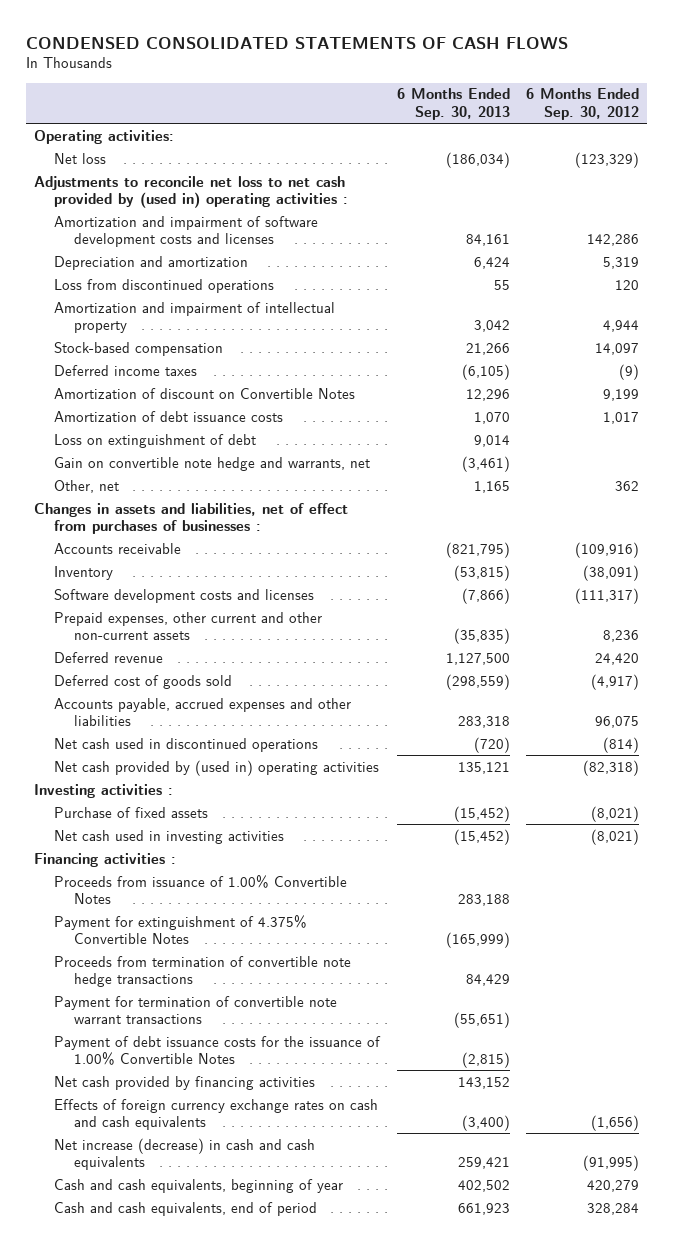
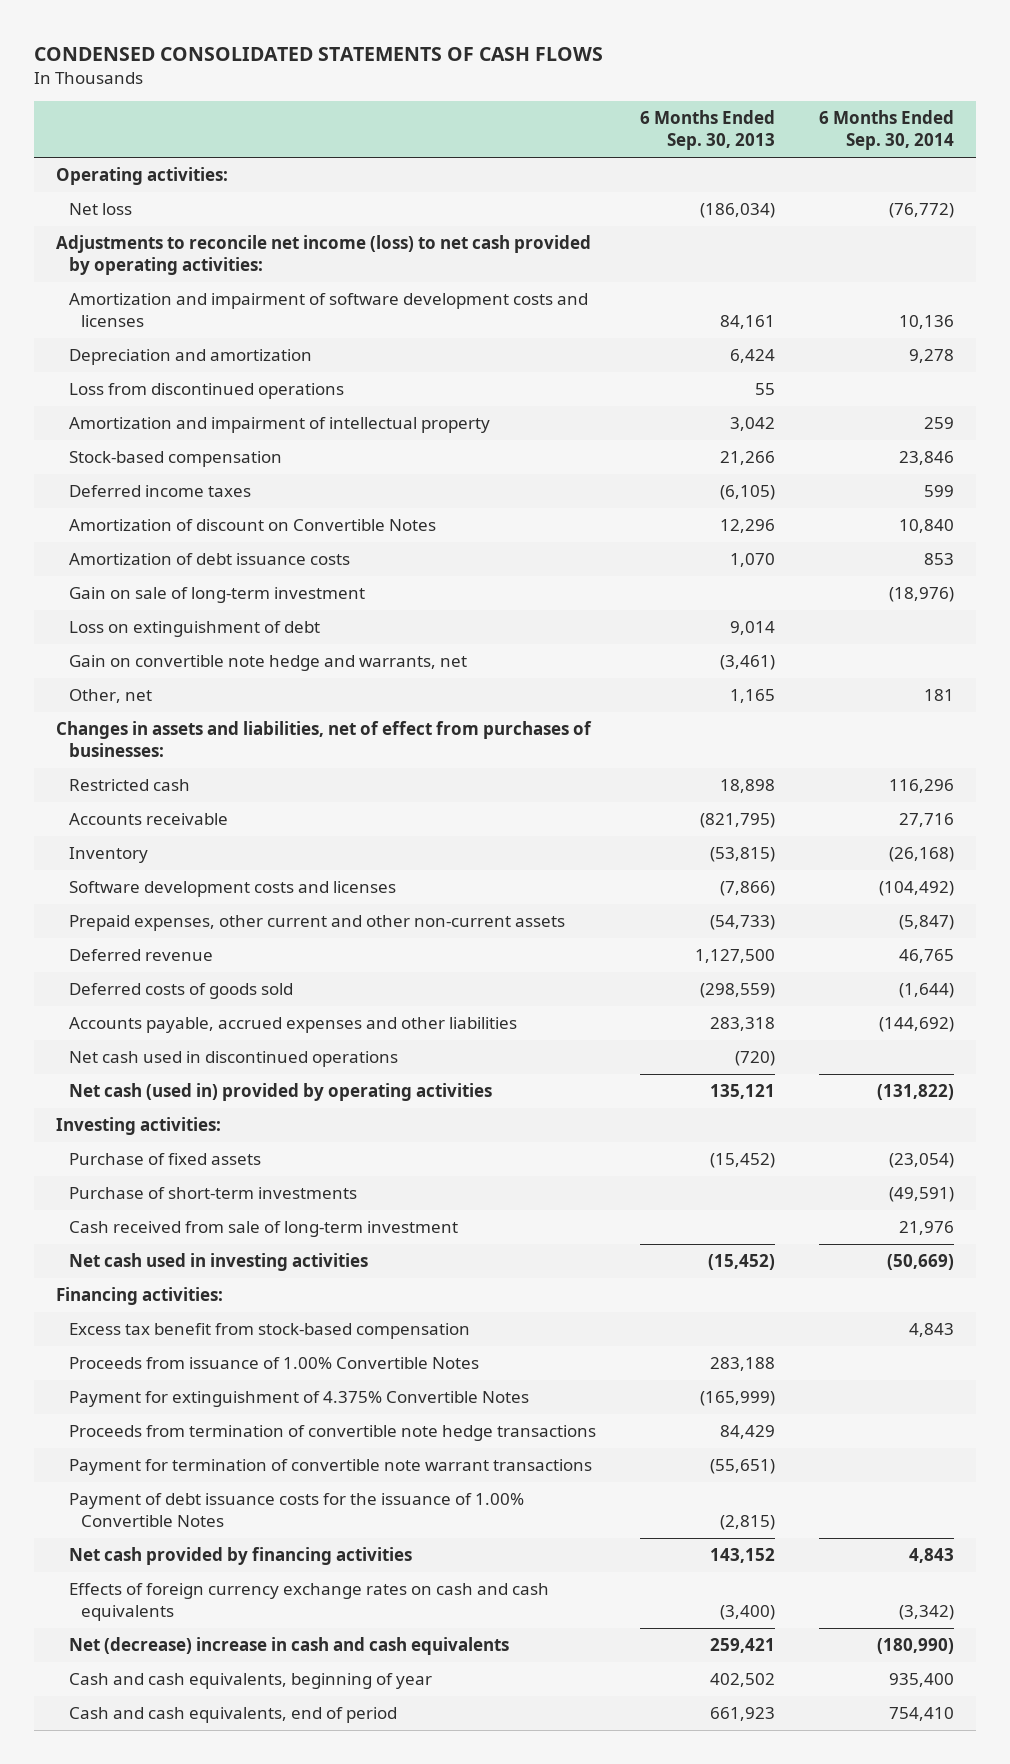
[525,88,639,120] 6 Months Ended Sep. 30, 2012 -> none
none -> [818,110,954,151] 6 Months Ended Sep. 30, 2014
[34,175,349,208] Adjustments to reconcile net loss to net cash provided by (used in) operating activities : -> [56,235,592,276] Adjustments to reconcile net income (loss) to net cash provided by operating activities:
none -> [68,587,365,604] Gain on sale of long-term investment
[34,502,349,534] Changes in assets and liabilities, net of effect from purchases of businesses : -> [56,721,593,758] Changes in assets and liabilities, net of effect from purchases of businesses:
none -> [68,779,190,792] Restricted cash
[453,627,510,644] (35,835) -> [709,915,775,931] (54,733)
[54,674,233,689] Deferred cost of goods sold -> [68,983,293,1000] Deferred costs of goods sold
[54,759,380,776] Net cash provided by (used in) operating activities -> [68,1083,492,1102] Net cash (used in) provided by operating activities
[34,783,174,798] Investing activities : -> [56,1117,222,1136] Investing activities:
none -> [68,1187,357,1200] Purchase of short-term investments
none -> [68,1221,458,1238] Cash received from sale of long-term investment
[34,852,177,867] Financing activities : -> [56,1287,224,1306] Financing activities:
none -> [68,1323,470,1340] Excess tax benefit from stock-based compensation
[54,1137,316,1170] Net increase (decrease) in cash and cash equivalents -> [68,1637,509,1656] Net (decrease) increase in cash and cash equivalents

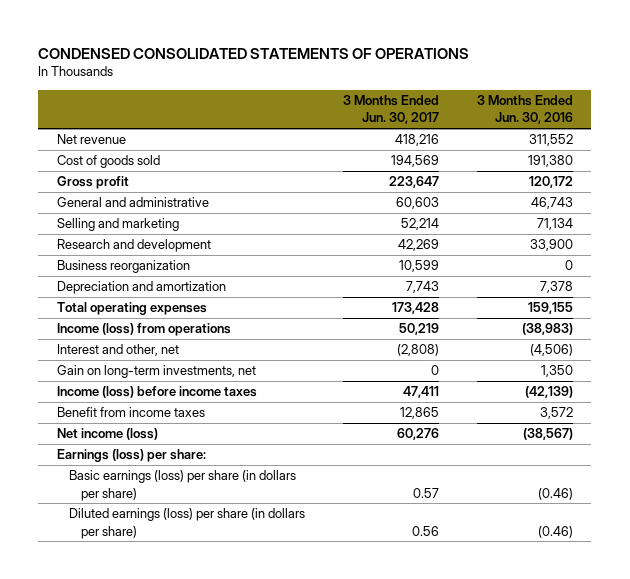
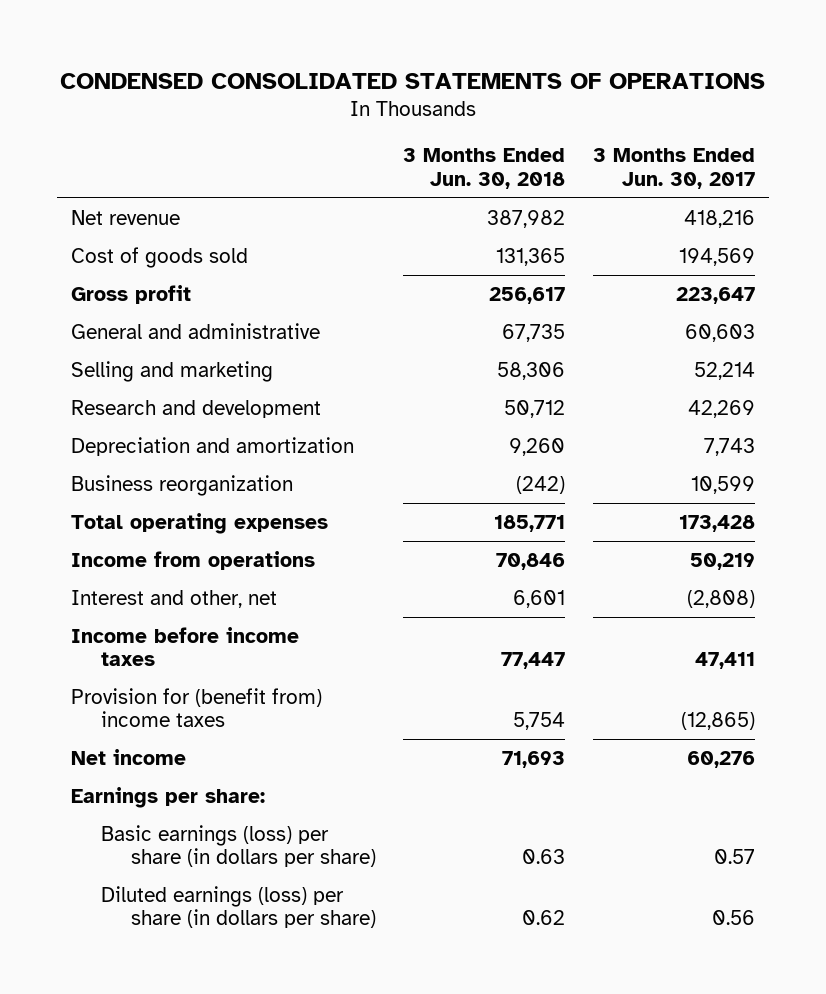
[476,95,573,125] 3 Months Ended Jun. 30, 2016 -> none
none -> [403,148,566,189] 3 Months Ended Jun. 30, 2018
[57,260,191,274] Business reorganization -> [70,474,293,496] Business reorganization
[57,323,232,337] Income (loss) from operations -> [70,550,315,570] Income from operations
[57,365,257,379] Gain on long-term investments, net -> none
[57,386,258,399] Income (loss) before income taxes -> [70,626,299,667] Income before income taxes
[57,407,206,418] Benefit from income taxes -> [70,687,322,728] Provision for (benefit from) income taxes
[399,407,439,420] 12,865 -> [681,712,756,731] (12,865)
[57,428,159,441] Net income (loss) -> [70,748,186,765] Net income
[57,449,207,463] Earnings (loss) per share: -> [70,786,265,808] Earnings per share:

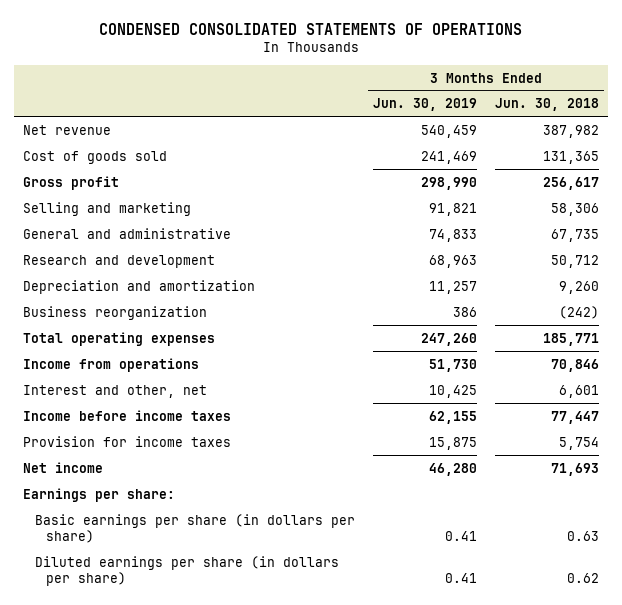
[593,148,756,189] 3 Months Ended Jun. 30, 2017 -> none
none -> [372,98,477,112] Jun. 30, 2019
[70,322,320,339] General and administrative -> [23,227,232,239] General and administrative
[70,687,322,728] Provision for (benefit from) income taxes -> [23,435,232,447] Provision for income taxes
[100,824,376,868] Basic earnings (loss) per share (in dollars per share) -> [34,513,355,543] Basic earnings per share (in dollars per share)
[100,885,376,929] Diluted earnings (loss) per share (in dollars per share) -> [34,555,339,586] Diluted earnings per share (in dollars per share)

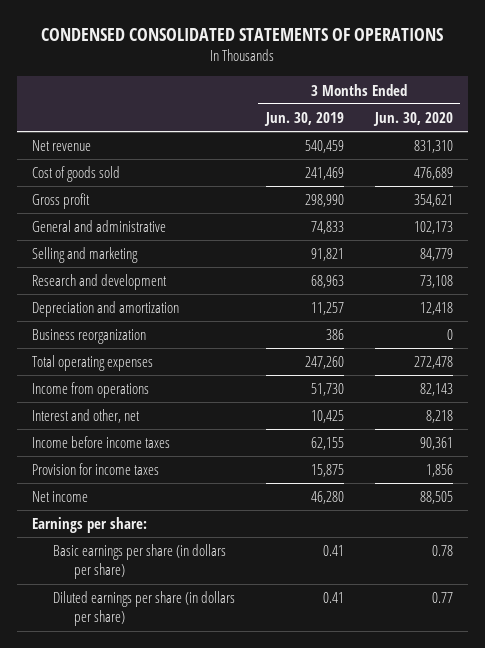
[494,98,599,112] Jun. 30, 2018 -> none
none -> [372,112,453,127] Jun. 30, 2020
[23,201,192,216] Selling and marketing -> [32,247,139,264] Selling and marketing

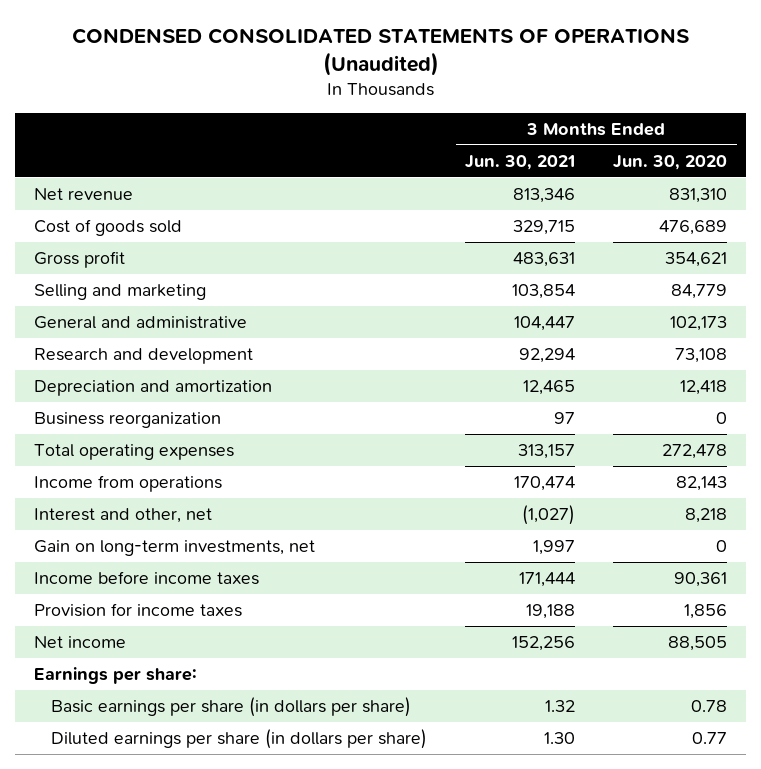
[41,27,444,41] CONDENSED CONSOLIDATED STATEMENTS OF OPERATIONS -> [71,27,689,76] CONDENSED CONSOLIDATED STATEMENTS OF OPERATIONS (Unaudited)
[263,112,344,127] Jun. 30, 2019 -> none
none -> [465,154,576,170] Jun. 30, 2021
[32,220,167,233] General and administrative -> [33,315,247,329] General and administrative
none -> [33,539,315,556] Gain on long-term investments, net

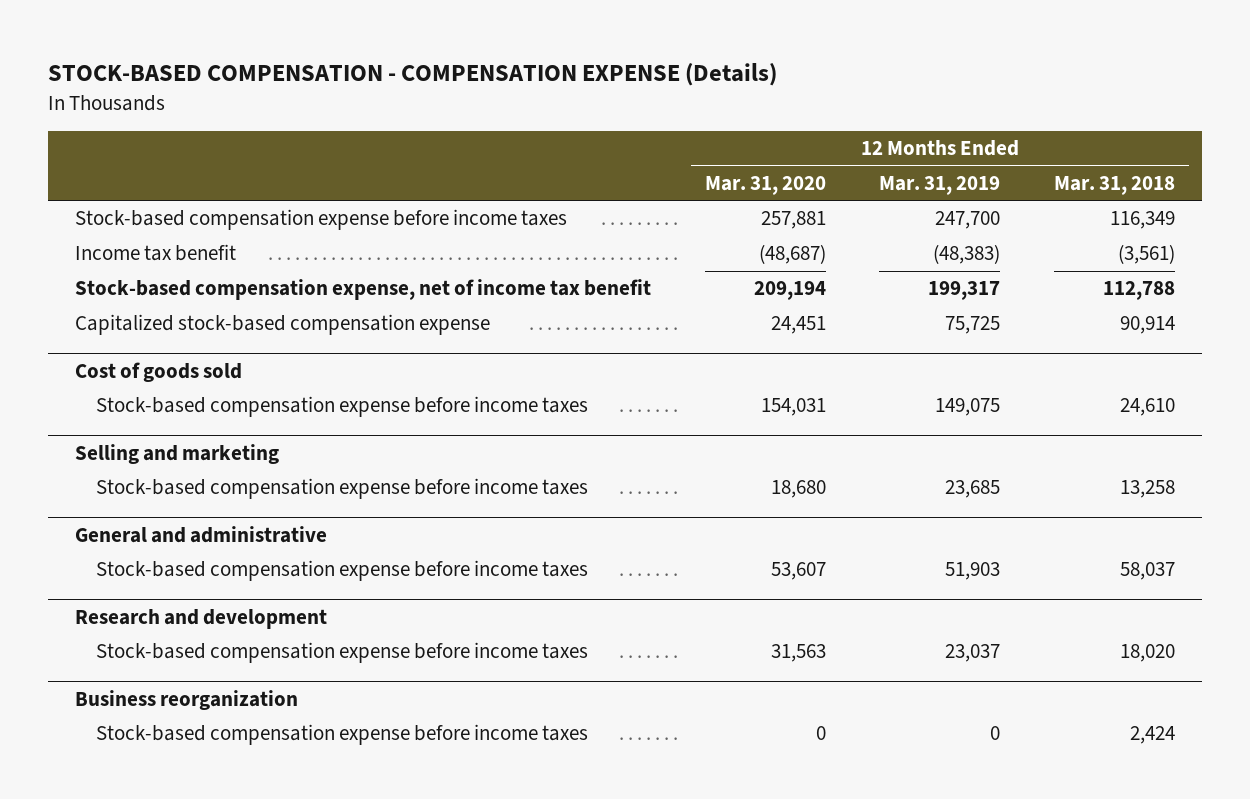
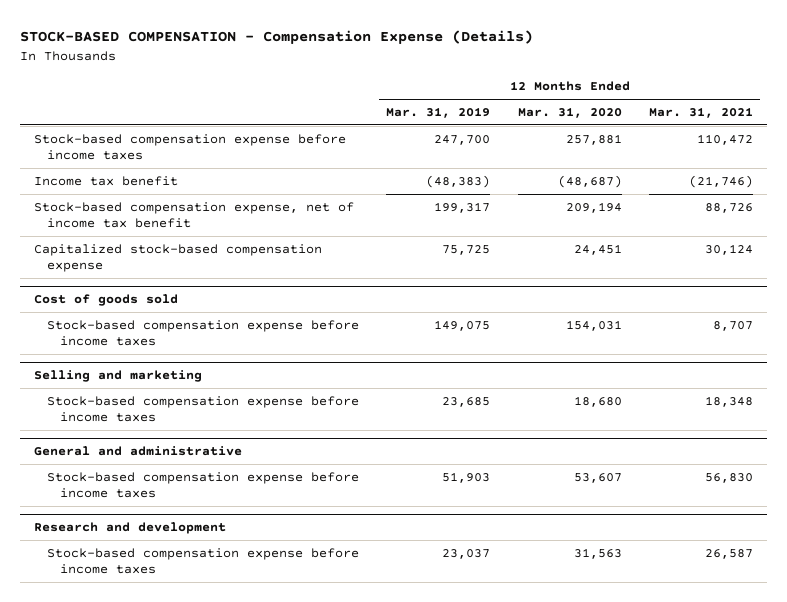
[47,62,777,86] STOCK-BASED COMPENSATION - COMPENSATION EXPENSE (Details) -> [20,30,534,45] STOCK-BASED COMPENSATION - Compensation Expense (Details)
[1054,175,1176,195] Mar. 31, 2018 -> none
none -> [648,106,753,118] Mar. 31, 2021
[74,689,298,710] Business reorganization -> none
[95,724,588,746] Stock-based compensation expense before income taxes -> none

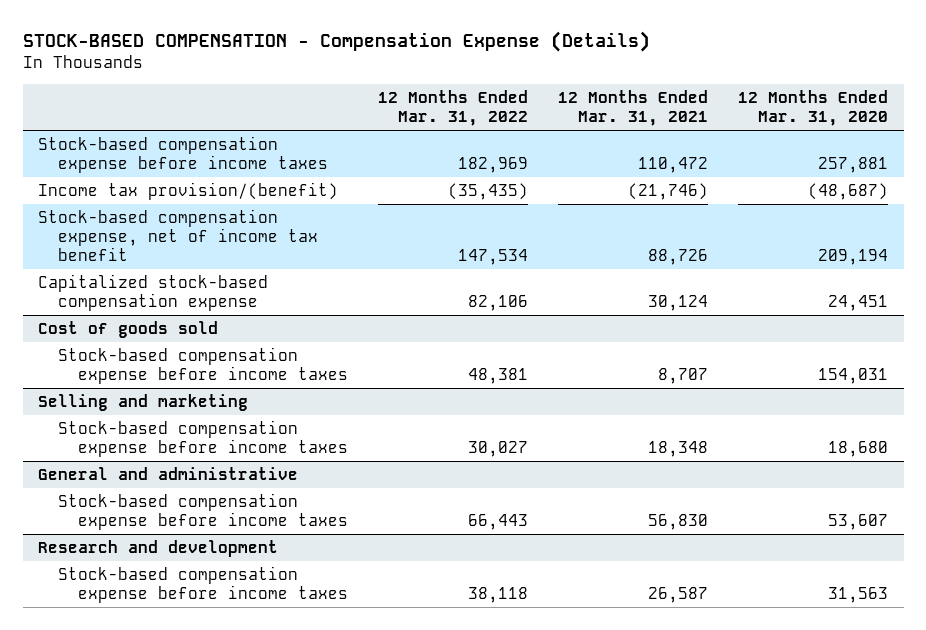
[386,106,491,118] Mar. 31, 2019 -> none
none -> [377,90,528,126] 12 Months Ended Mar. 31, 2022
[33,175,178,186] Income tax benefit -> [37,182,338,201] Income tax provision/(benefit)

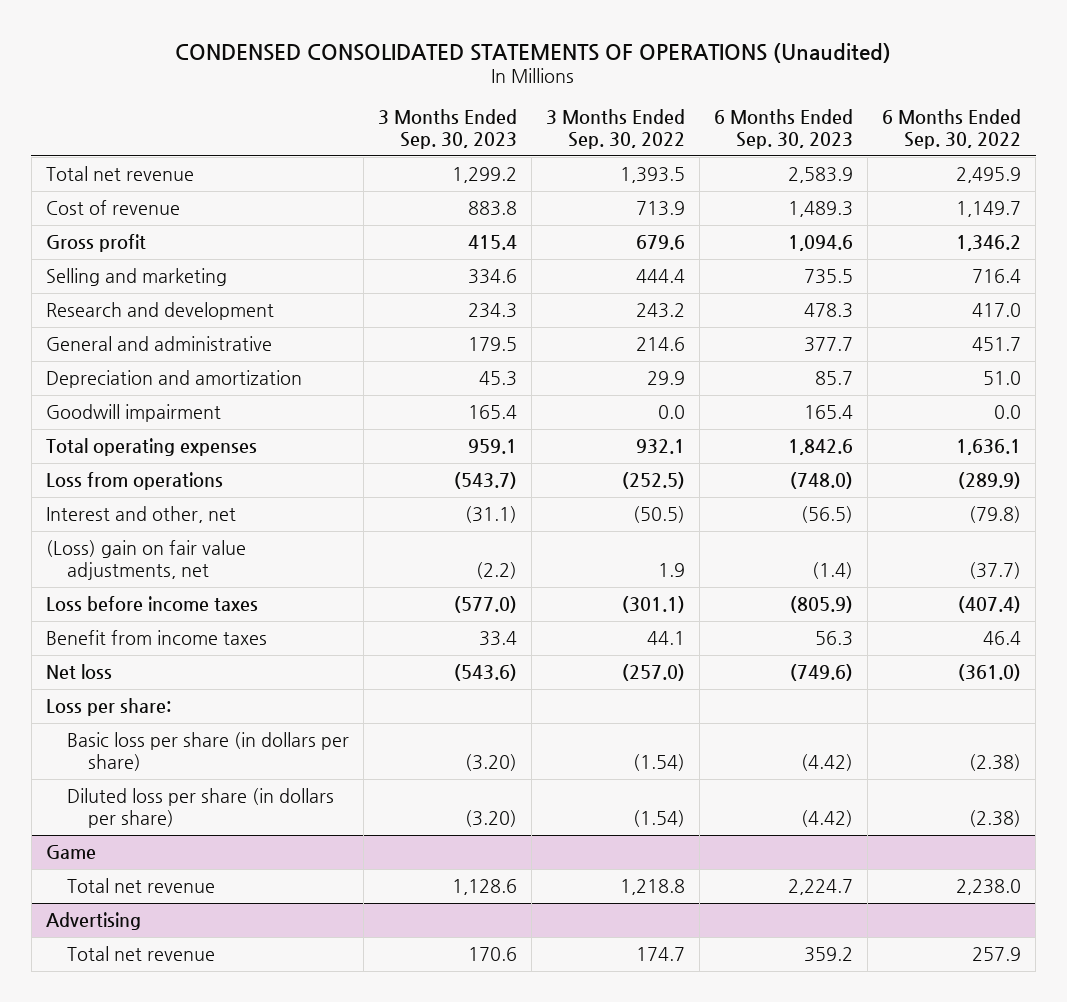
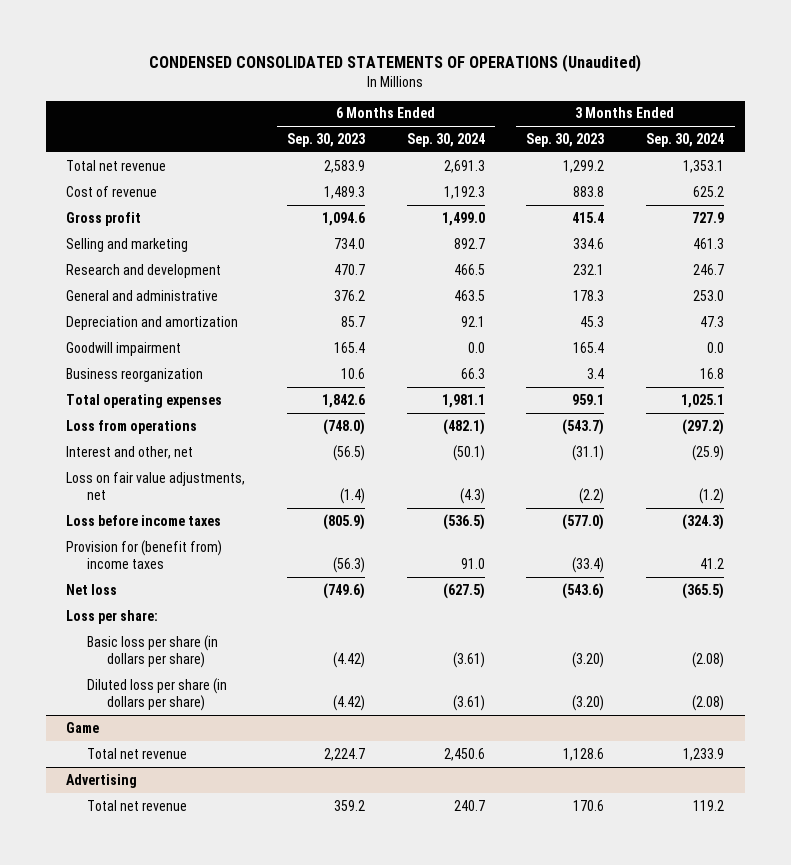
[545,109,685,149] 3 Months Ended Sep. 30, 2022 -> none
[882,109,1022,149] 6 Months Ended Sep. 30, 2022 -> none
none -> [406,133,485,148] Sep. 30, 2024
none -> [646,133,725,148] Sep. 30, 2024
[804,269,854,285] 735.5 -> [334,237,366,249] 734.0
[467,303,517,319] 234.3 -> [573,263,605,275] 232.1
[804,303,854,319] 478.3 -> [334,263,366,275] 470.7
[467,337,517,352] 179.5 -> [573,289,605,301] 178.3
[804,337,854,353] 377.7 -> [334,289,366,301] 376.2
none -> [66,367,204,382] Business reorganization
[45,540,246,580] (Loss) gain on fair value adjustments, net -> [66,471,246,501] Loss on fair value adjustments, net
[45,630,267,646] Benefit from income taxes -> [66,539,223,570] Provision for (benefit from) income taxes
[478,631,517,647] 33.4 -> [572,557,605,574] (33.4)
[815,631,854,647] 56.3 -> [333,557,366,574] (56.3)

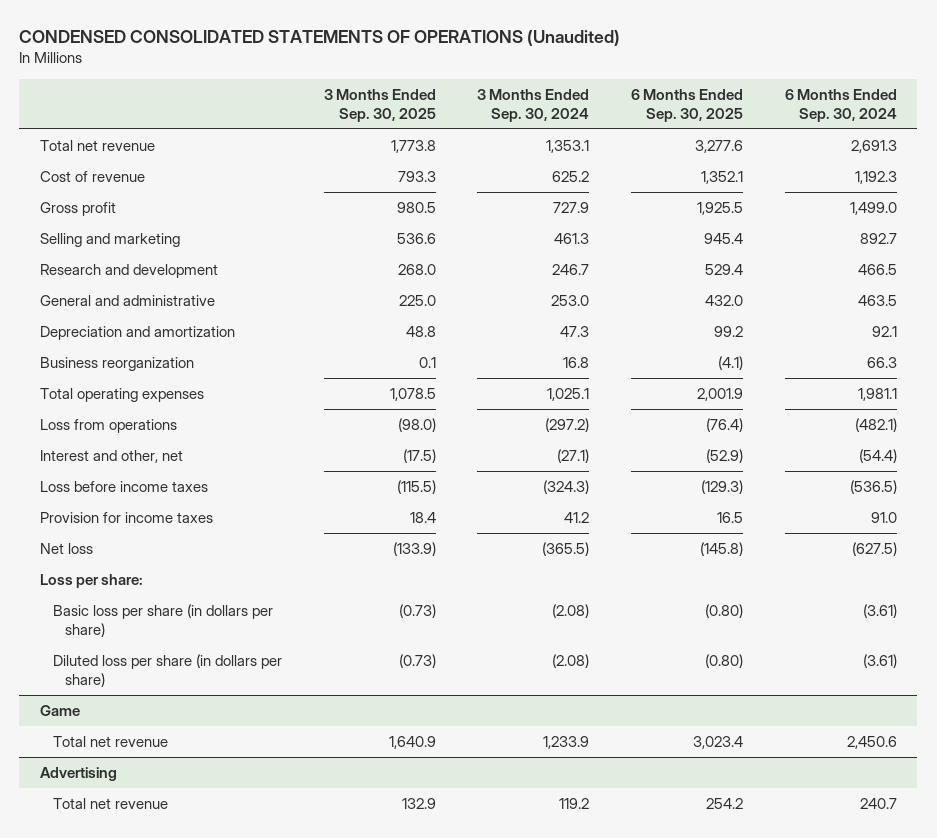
[287,133,366,148] Sep. 30, 2023 -> none
[526,133,605,148] Sep. 30, 2023 -> none
none -> [323,88,436,123] 3 Months Ended Sep. 30, 2025
none -> [630,88,743,123] 6 Months Ended Sep. 30, 2025
[66,341,182,356] Goodwill impairment -> none
[66,471,246,501] Loss on fair value adjustments, net -> none
[452,444,485,461] (50.1) -> [858,448,897,463] (54.4)
[692,444,725,461] (25.9) -> [557,448,590,463] (27.1)
[66,539,223,570] Provision for (benefit from) income taxes -> [40,511,214,523] Provision for income taxes

